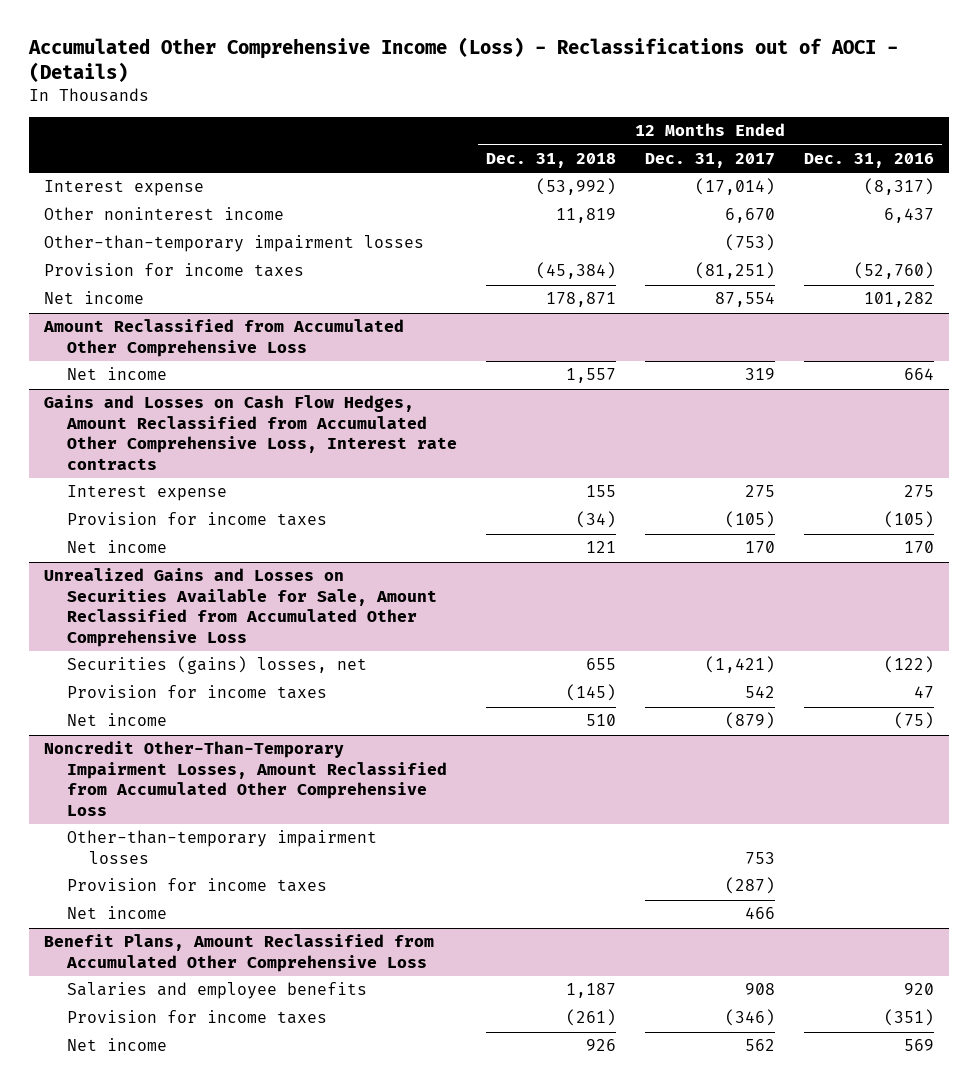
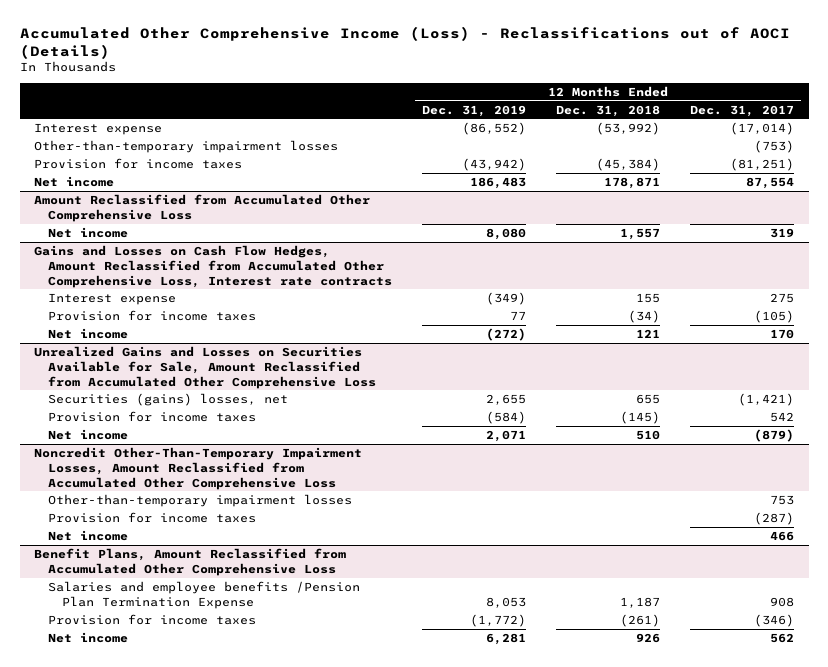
[28,37,899,83] Accumulated Other Comprehensive Income (Loss) - Reclassifications out of AOCI - (Details) -> [19,25,790,59] Accumulated Other Comprehensive Income (Loss) - Reclassifications out of AOCI (Details)
[804,152,935,168] Dec. 31, 2016 -> none
none -> [422,104,527,117] Dec. 31, 2019
[44,207,285,221] Other noninterest income -> none
[66,982,367,1000] Salaries and employee benefits -> [48,580,361,609] Salaries and employee benefits /Pension Plan Termination Expense

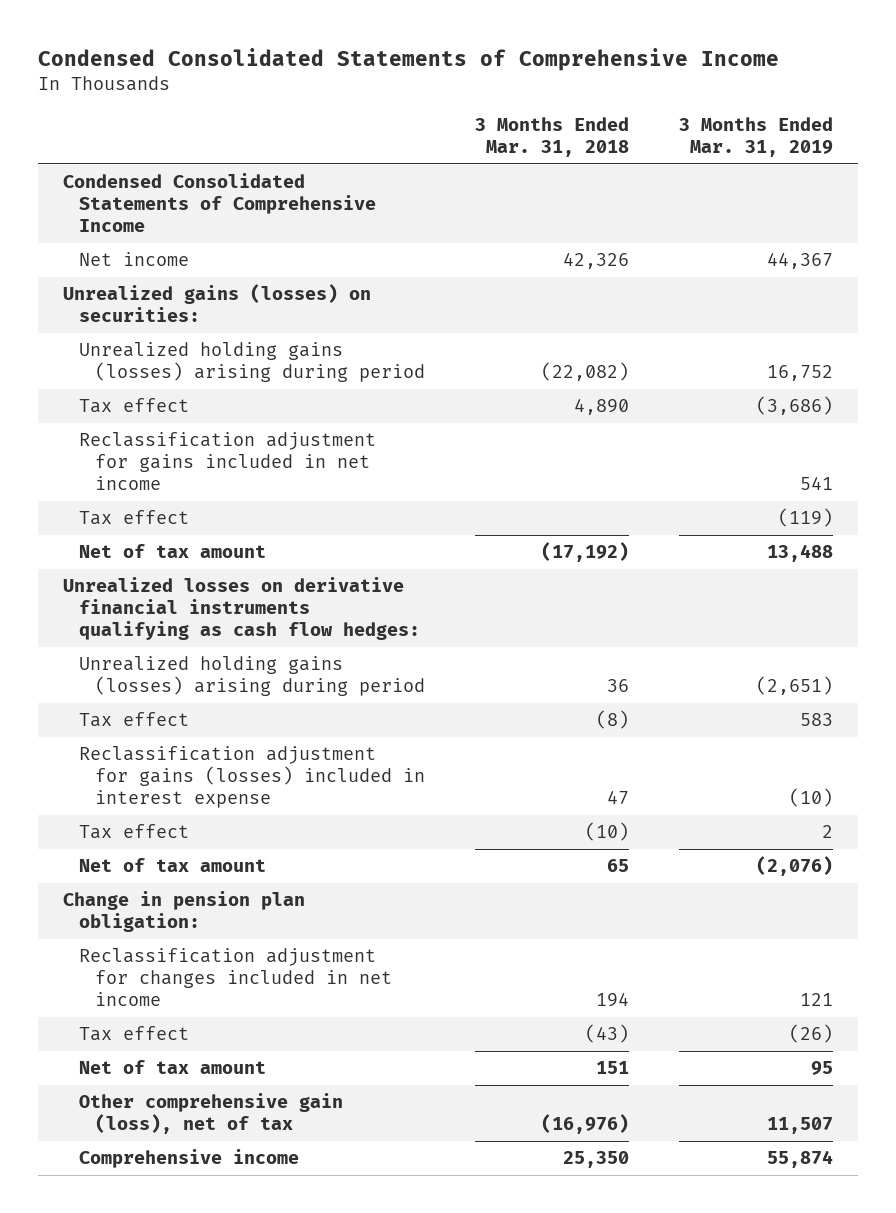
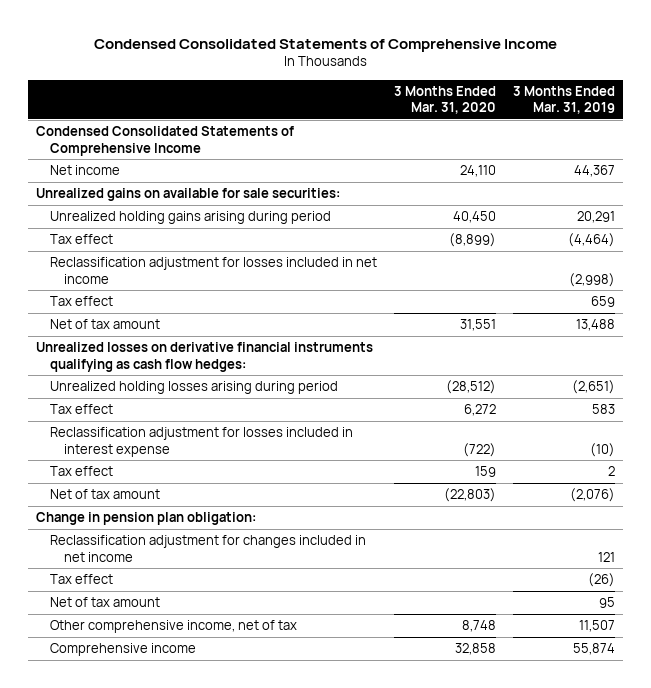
[475,117,630,158] 3 Months Ended Mar. 31, 2018 -> none
none -> [394,85,497,115] 3 Months Ended Mar. 31, 2020
[63,284,372,323] Unrealized gains (losses) on securities: -> [36,188,341,202] Unrealized gains on available for sale securities:
[79,342,426,383] Unrealized holding gains (losses) arising during period -> [50,211,332,225] Unrealized holding gains arising during period
[767,365,834,382] 16,752 -> [576,211,615,224] 20,291
[756,396,834,416] (3,686) -> [567,233,615,248] (4,464)
[79,432,377,491] Reclassification adjustment for gains included in net income -> [50,257,378,284] Reclassification adjustment for losses included in net income
[800,477,834,491] 541 -> [568,272,615,287] (2,998)
[778,508,834,528] (119) -> [590,296,615,308] 659
[79,656,426,697] Unrealized holding gains (losses) arising during period -> [50,381,339,395] Unrealized holding losses arising during period
[79,746,426,809] Reclassification adjustment for gains (losses) included in interest expense -> [50,427,354,457] Reclassification adjustment for losses included in interest expense
[79,1093,344,1135] Other comprehensive gain (loss), net of tax -> [50,620,298,634] Other comprehensive income, net of tax

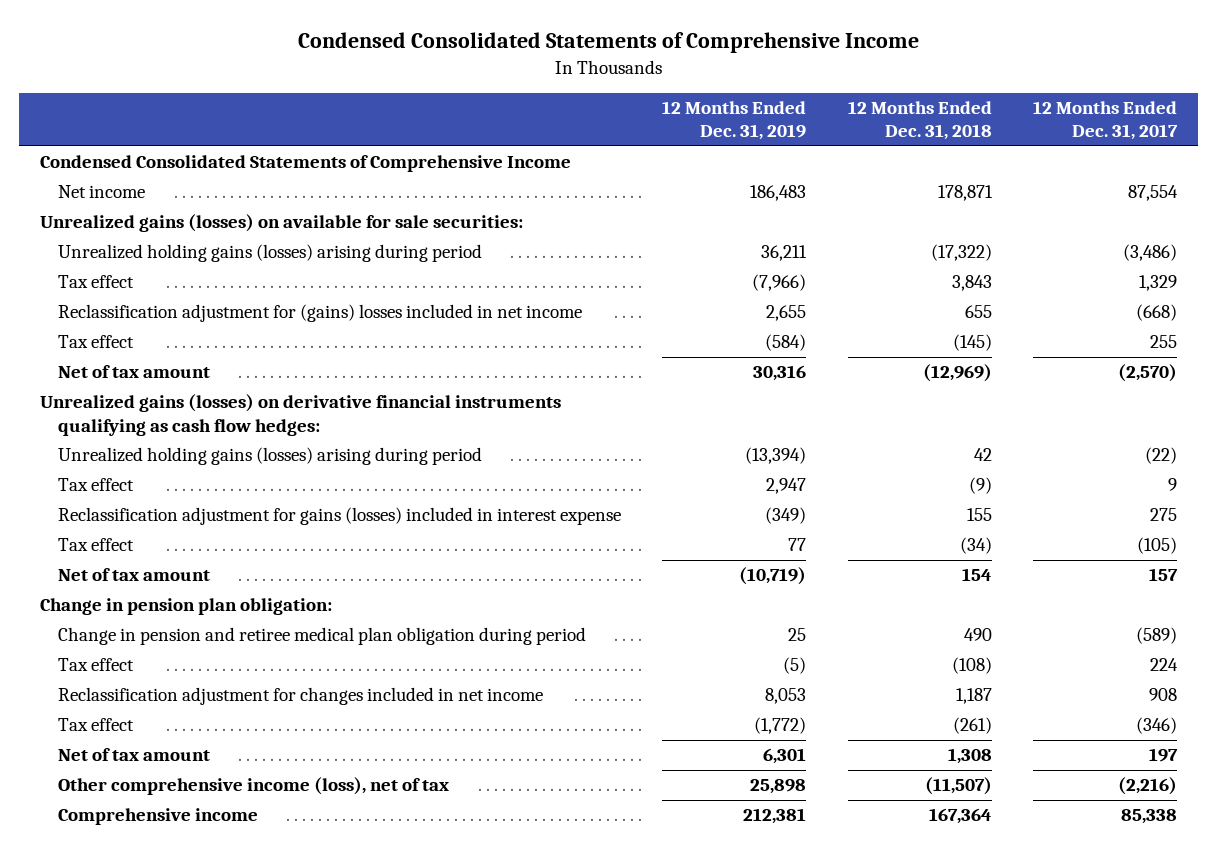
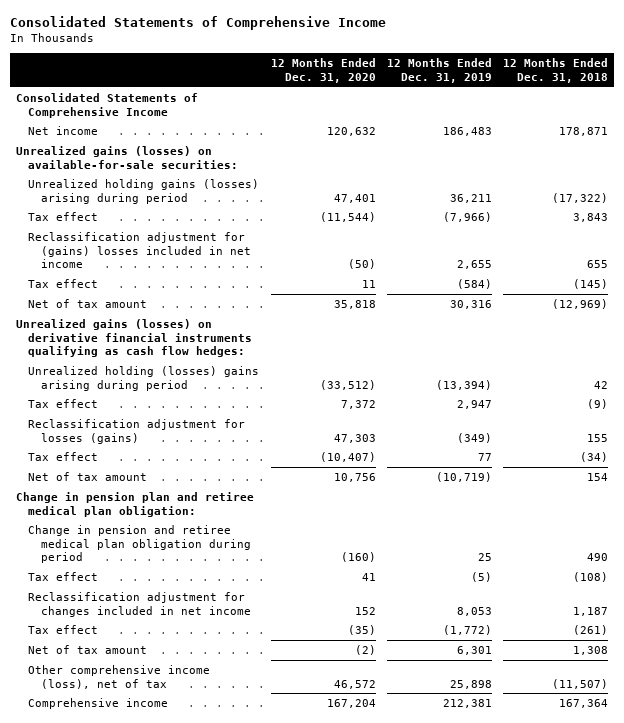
[297,32,919,54] Condensed Consolidated Statements of Comprehensive Income -> [10,16,387,31] Consolidated Statements of Comprehensive Income
[1033,100,1179,141] 12 Months Ended Dec. 31, 2017 -> none
none -> [270,58,376,83] 12 Months Ended Dec. 31, 2020
[39,155,571,173] Condensed Consolidated Statements of Comprehensive Income -> [15,92,198,118] Consolidated Statements of Comprehensive Income
[39,214,523,233] Unrealized gains (losses) on available for sale securities: -> [15,145,239,169] Unrealized gains (losses) on available-for-sale securities:
[58,447,483,466] Unrealized holding gains (losses) arising during period -> [28,365,260,391] Unrealized holding (losses) gains arising during period
[58,507,622,526] Reclassification adjustment for gains (losses) included in interest expense -> [28,418,246,444] Reclassification adjustment for losses (gains)
[39,598,332,616] Change in pension plan obligation: -> [15,491,254,517] Change in pension plan and retiree medical plan obligation:

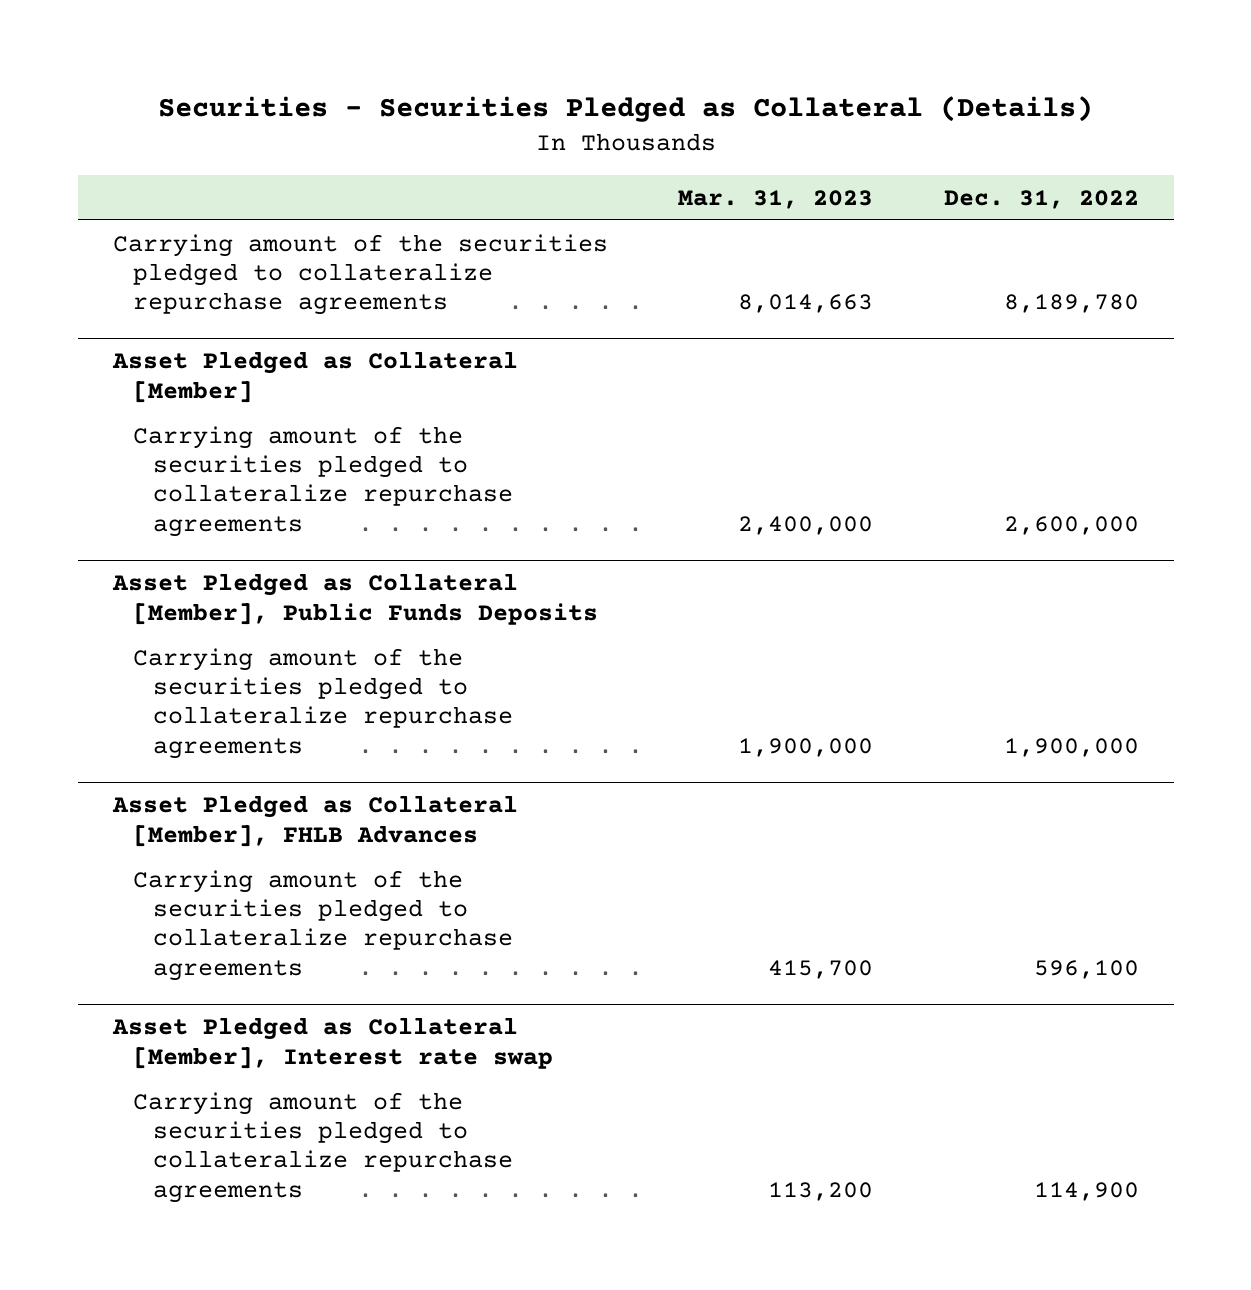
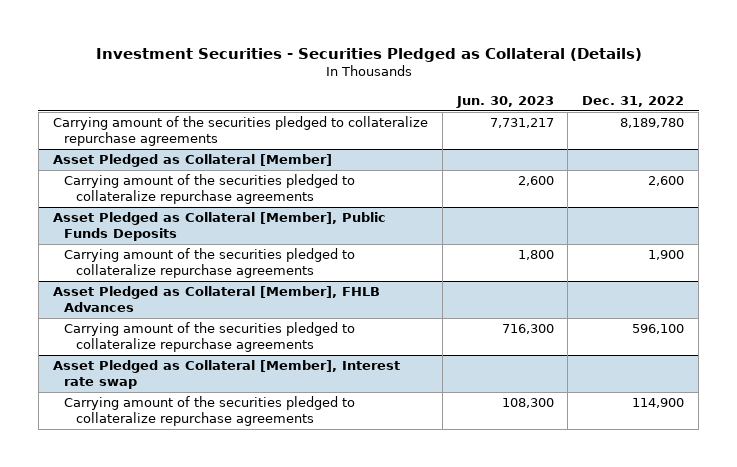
[157,96,1093,123] Securities - Securities Pledged as Collateral (Details) -> [95,47,642,62] Investment Securities - Securities Pledged as Collateral (Details)
[678,189,874,209] Mar. 31, 2023 -> none
none -> [455,95,554,108] Jun. 30, 2023
[1003,515,1139,535] 2,600,000 -> [648,176,685,187] 2,600
[1003,737,1139,757] 1,900,000 -> [648,250,685,261] 1,900

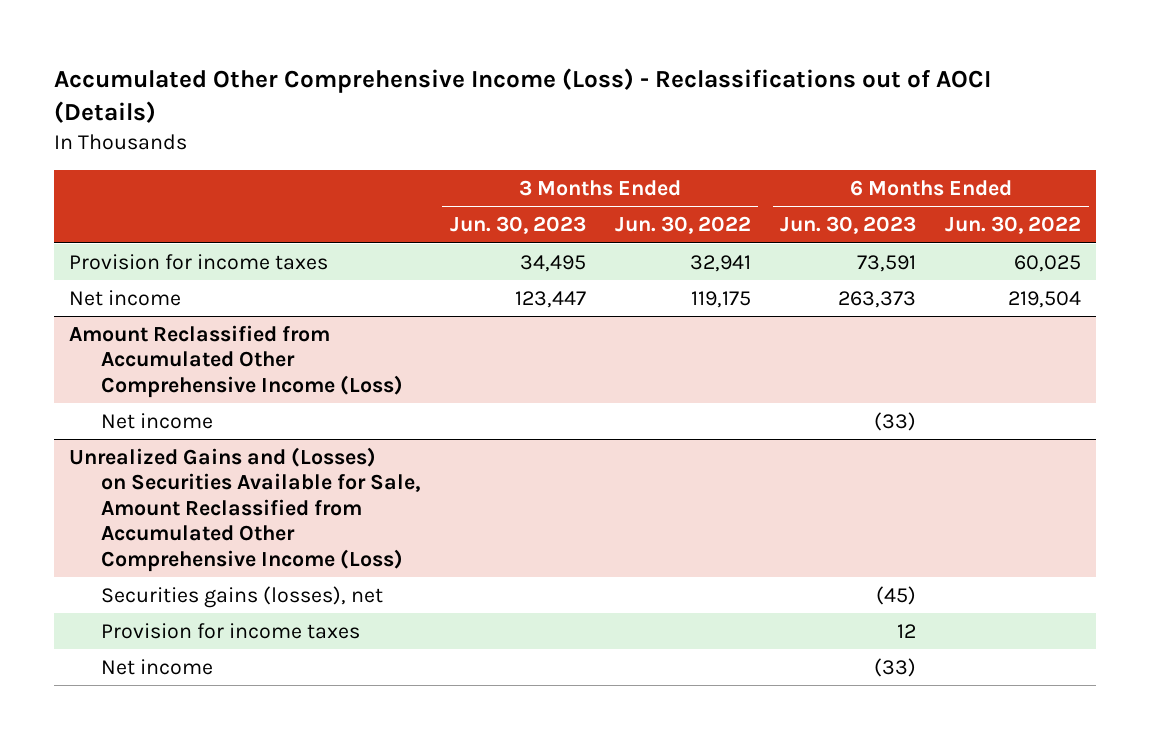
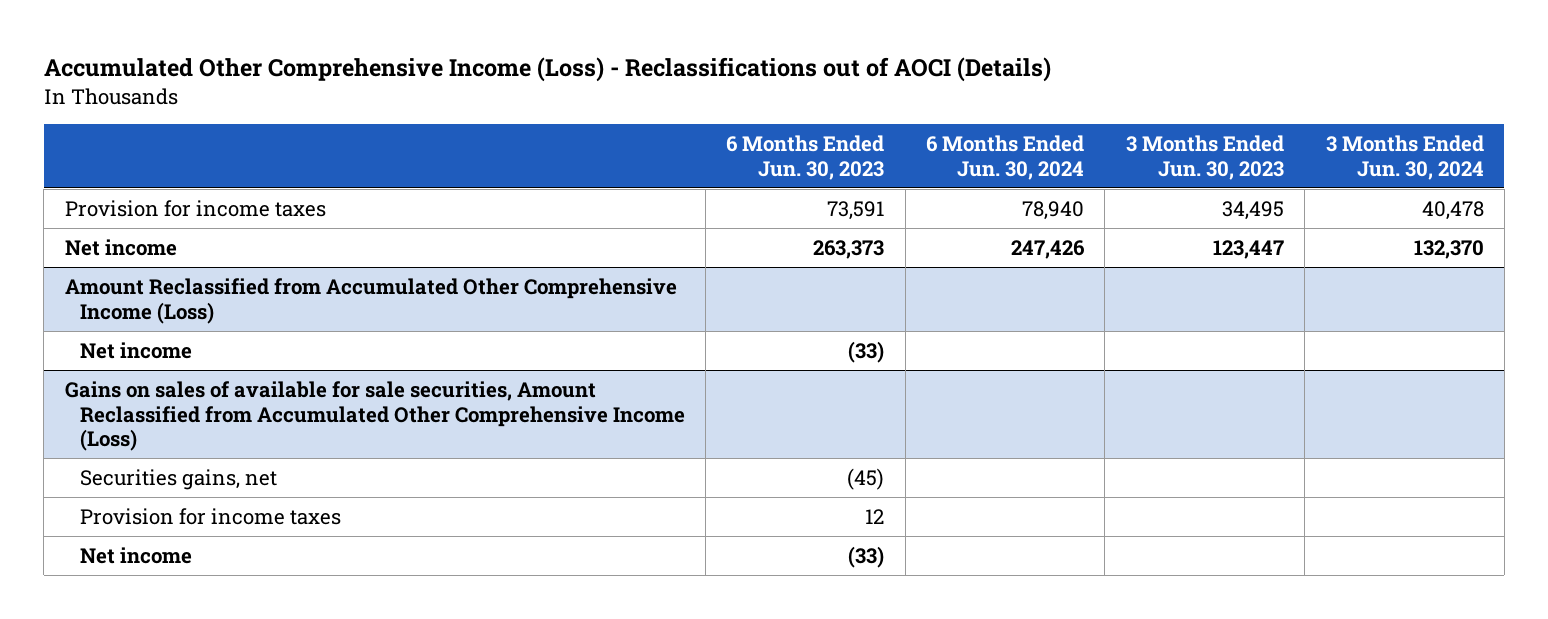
[614,216,751,235] Jun. 30, 2022 -> none
[945,216,1082,235] Jun. 30, 2022 -> none
none -> [926,135,1085,180] 6 Months Ended Jun. 30, 2024
none -> [1325,135,1484,180] 3 Months Ended Jun. 30, 2024
[68,446,421,572] Unrealized Gains and (Losses) on Securities Available for Sale, Amount Reclassified from Accumulated Other Comprehensive Income (Loss) -> [64,380,685,452] Gains on sales of available for sale securities, Amount Reclassified from Accumulated Other Comprehensive Income (Loss)
[101,585,384,608] Securities gains (losses), net -> [79,468,277,490] Securities gains, net

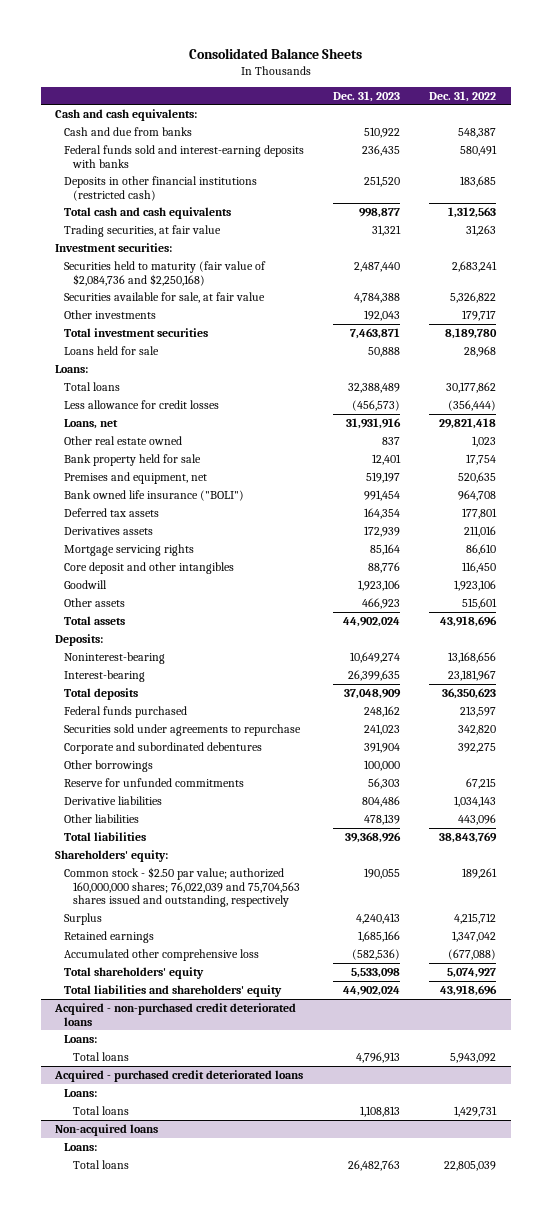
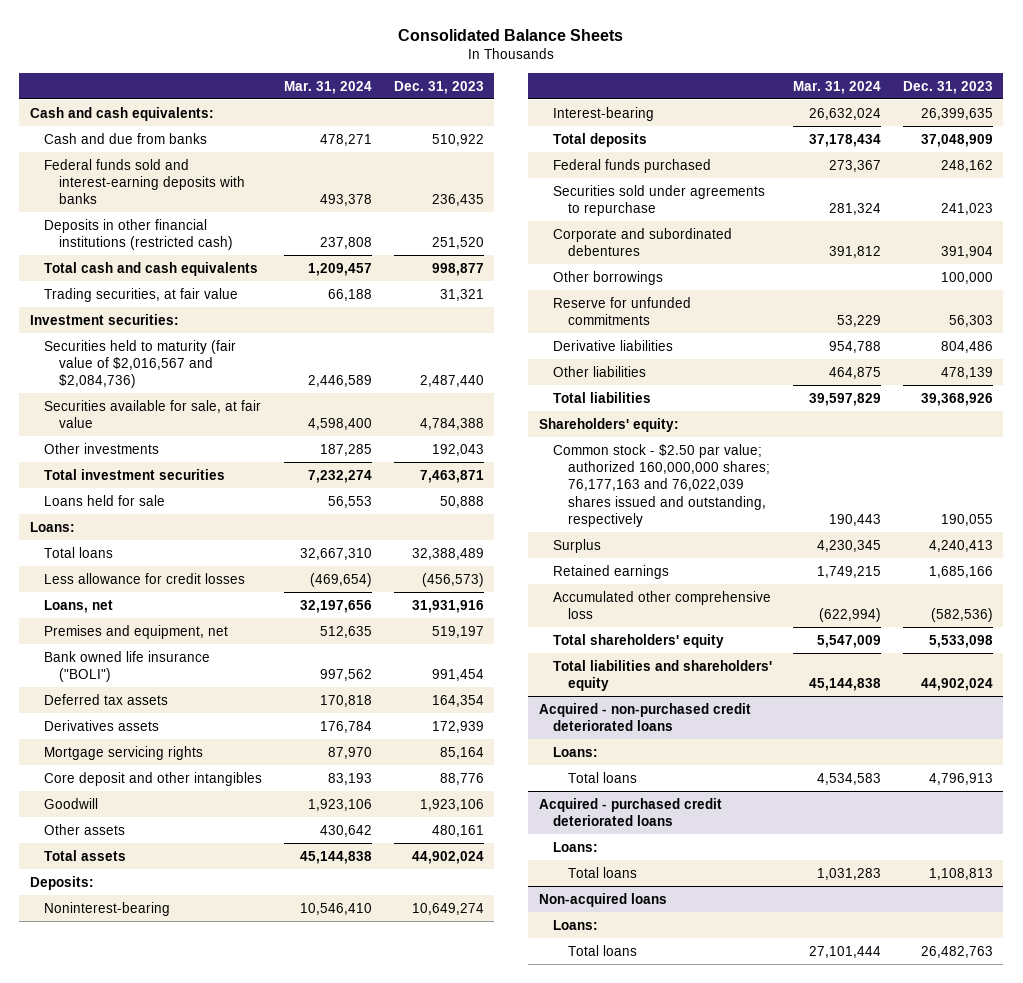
[429,90,497,102] Dec. 31, 2022 -> none
none -> [284,80,373,94] Mar. 31, 2024
[64,260,267,286] Securities held to maturity (fair value of $2,084,736 and $2,250,168) -> [44,339,237,389] Securities held to maturity (fair value of $2,016,567 and $2,084,736)
[64,435,183,445] Other real estate owned -> none
[64,453,202,466] Bank property held for sale -> none
[362,597,401,609] 466,923 -> [431,824,484,837] 480,161
[64,866,301,908] Common stock - $2.50 par value; authorized 160,000,000 shares; 76,022,039 and 75,704,563 shares issued and outstanding, respectively -> [553,443,770,528] Common stock - $2.50 par value; authorized 160,000,000 shares; 76,177,163 and 76,022,039 shares issued and outstanding, respectively

